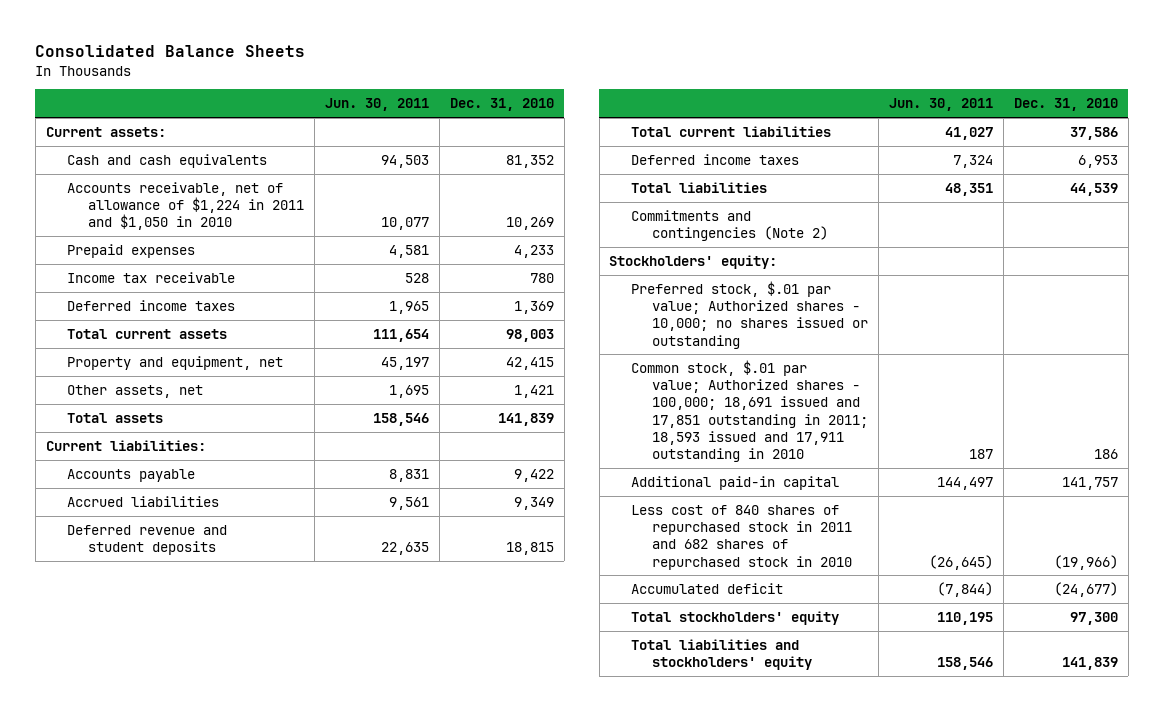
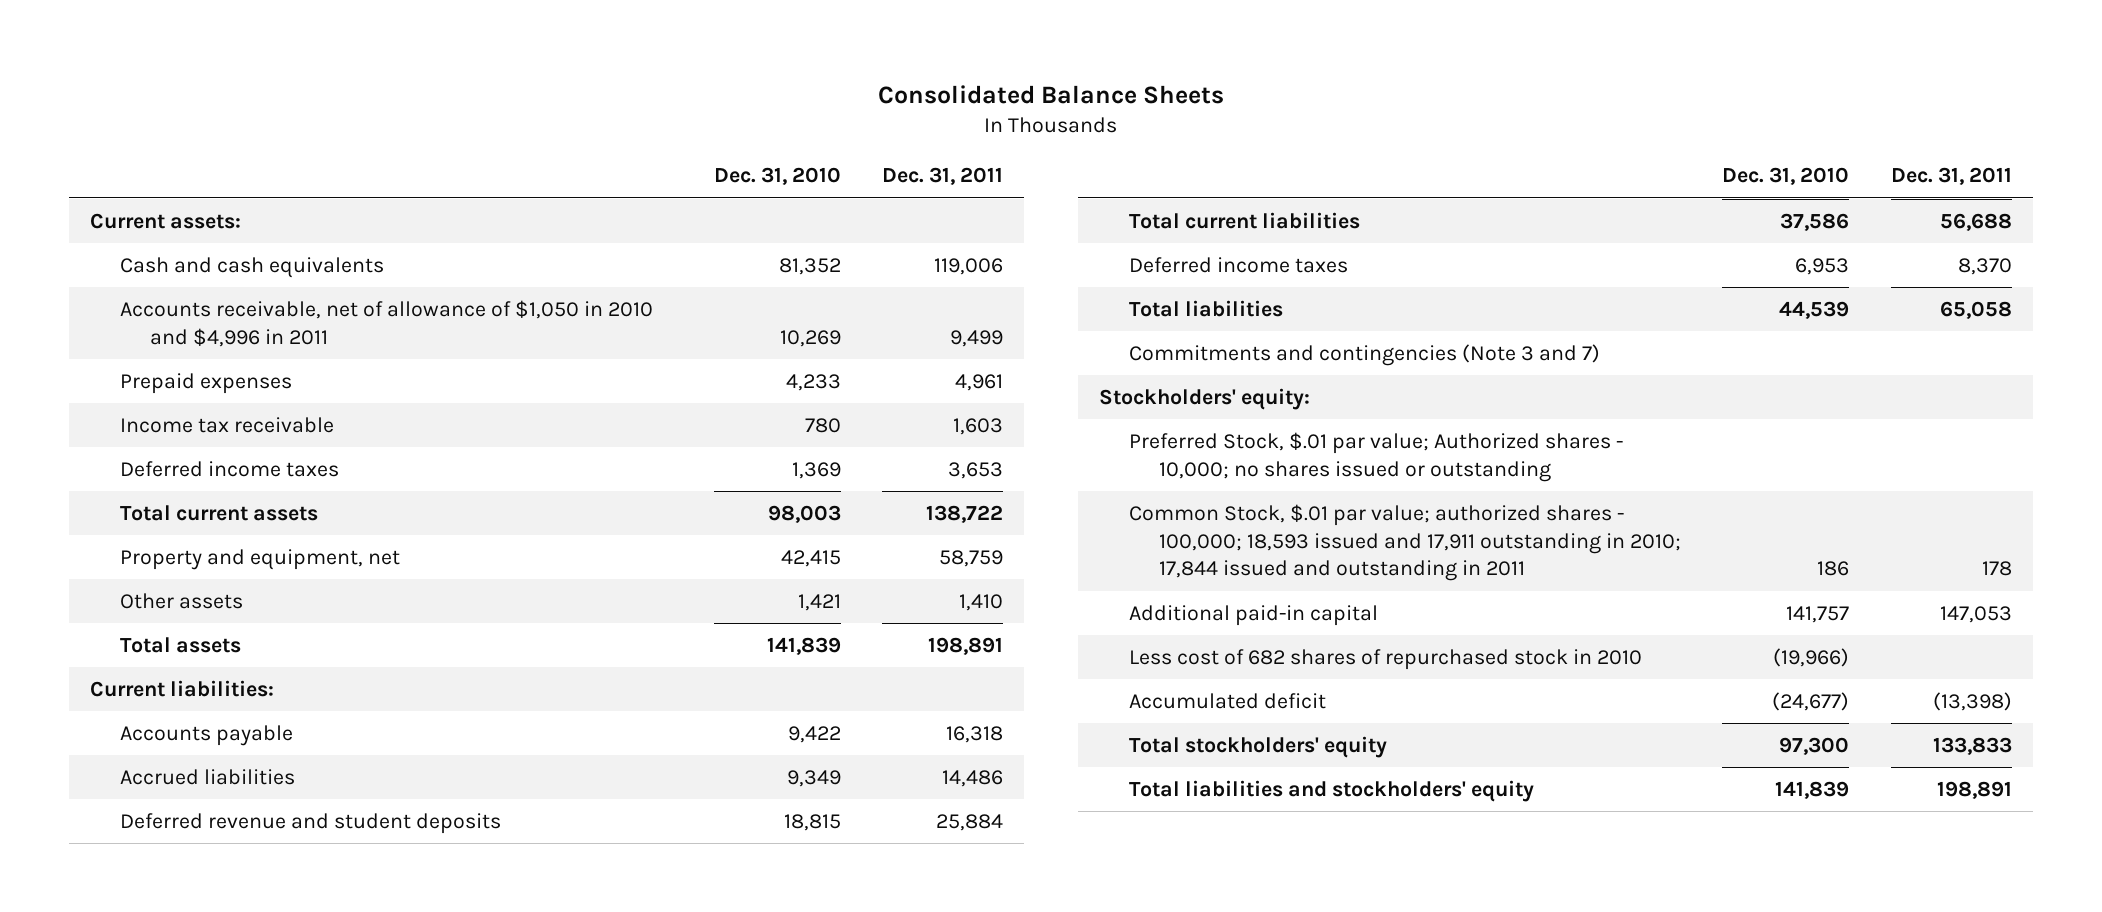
[325,98,430,112] Jun. 30, 2011 -> none
none -> [882,167,1004,186] Dec. 31, 2011
[66,181,305,231] Accounts receivable, net of allowance of $1,224 in 2011 and $1,050 in 2010 -> [120,299,654,347] Accounts receivable, net of allowance of $1,050 in 2010 and $4,996 in 2011
[66,384,203,398] Other assets, net -> [120,592,244,609] Other assets
[630,209,829,242] Commitments and contingencies (Note 2) -> [1128,343,1600,366] Commitments and contingencies (Note 3 and 7)
[630,280,869,349] Preferred stock, $.01 par value; Authorized shares - 10,000; no shares issued or outstanding -> [1128,431,1623,482] Preferred Stock, $.01 par value; Authorized shares - 10,000; no shares issued or outstanding
[630,359,869,462] Common stock, $.01 par value; Authorized shares - 100,000; 18,691 issued and 17,851 outstanding in 2011; 18,593 issued and 17,911 outstanding in 2010 -> [1128,503,1681,582] Common Stock, $.01 par value; authorized shares - 100,000; 18,593 issued and 17,911 outstanding in 2010; 17,844 issued and outstanding in 2011
[630,504,853,570] Less cost of 840 shares of repurchased stock in 2011 and 682 shares of repurchased stock in 2010 -> [1128,648,1642,670] Less cost of 682 shares of repurchased stock in 2010

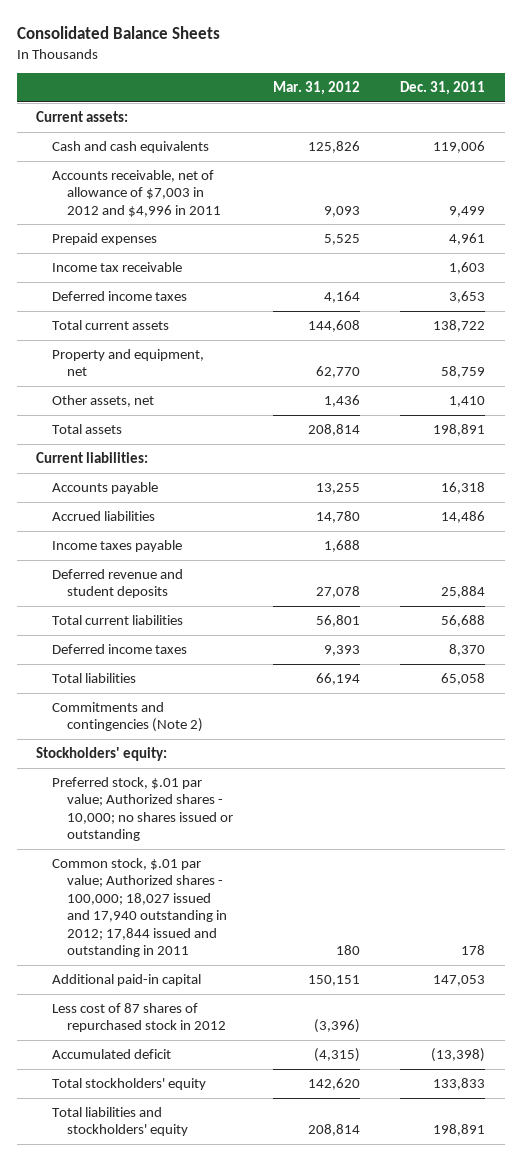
[713,167,841,186] Dec. 31, 2010 -> none
none -> [273,81,361,96] Mar. 31, 2012
[120,299,654,347] Accounts receivable, net of allowance of $1,050 in 2010 and $4,996 in 2011 -> [51,169,222,217] Accounts receivable, net of allowance of $7,003 in 2012 and $4,996 in 2011
[120,592,244,609] Other assets -> [51,394,154,407] Other assets, net
none -> [51,539,182,552] Income taxes payable
[1128,343,1600,366] Commitments and contingencies (Note 3 and 7) -> [51,701,204,733] Commitments and contingencies (Note 2)
[1128,431,1623,482] Preferred Stock, $.01 par value; Authorized shares - 10,000; no shares issued or outstanding -> [51,776,234,842] Preferred stock, $.01 par value; Authorized shares - 10,000; no shares issued or outstanding
[1128,503,1681,582] Common Stock, $.01 par value; authorized shares - 100,000; 18,593 issued and 17,911 outstanding in 2010; 17,844 issued and outstanding in 2011 -> [51,857,228,958] Common stock, $.01 par value; Authorized shares - 100,000; 18,027 issued and 17,940 outstanding in 2012; 17,844 issued and outstanding in 2011
[1128,648,1642,670] Less cost of 682 shares of repurchased stock in 2010 -> [51,1002,227,1033] Less cost of 87 shares of repurchased stock in 2012

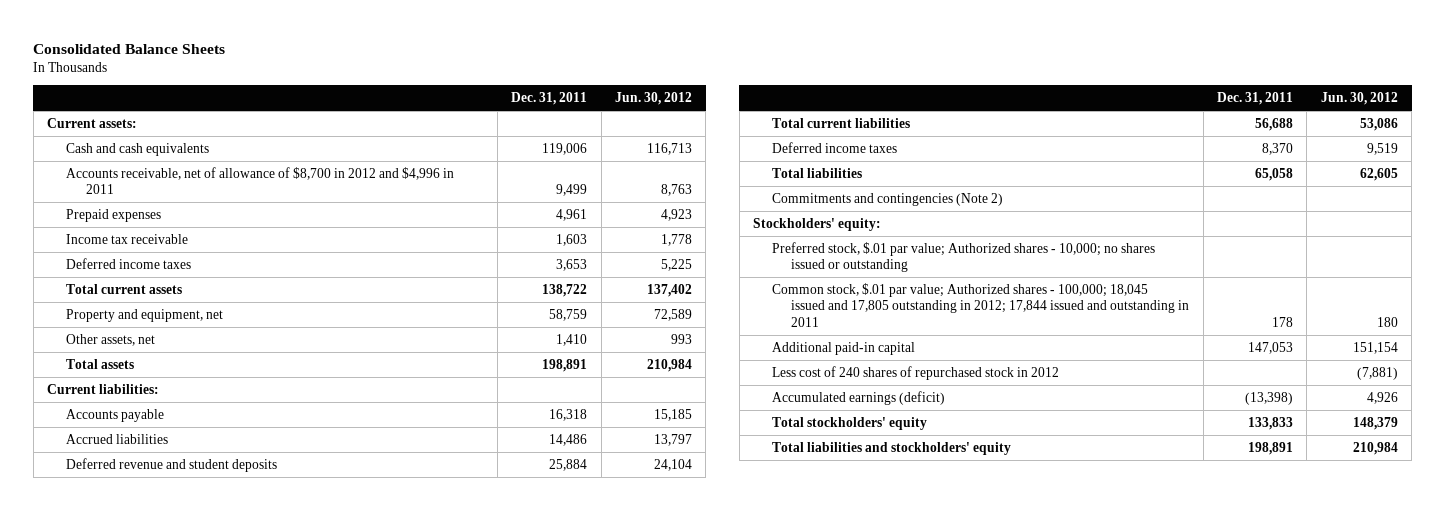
[273,81,361,96] Mar. 31, 2012 -> none
none -> [614,92,692,106] Jun. 30, 2012
[51,169,222,217] Accounts receivable, net of allowance of $7,003 in 2012 and $4,996 in 2011 -> [66,166,455,195] Accounts receivable, net of allowance of $8,700 in 2012 and $4,996 in 2011
[51,539,182,552] Income taxes payable -> none
[51,857,228,958] Common stock, $.01 par value; Authorized shares - 100,000; 18,027 issued and 17,940 outstanding in 2012; 17,844 issued and outstanding in 2011 -> [772,282,1190,327] Common stock, $.01 par value; Authorized shares - 100,000; 18,045 issued and 17,805 outstanding in 2012; 17,844 issued and outstanding in 2011
[51,1002,227,1033] Less cost of 87 shares of repurchased stock in 2012 -> [772,365,1060,380] Less cost of 240 shares of repurchased stock in 2012
[51,1048,171,1059] Accumulated deficit -> [772,390,946,405] Accumulated earnings (deficit)

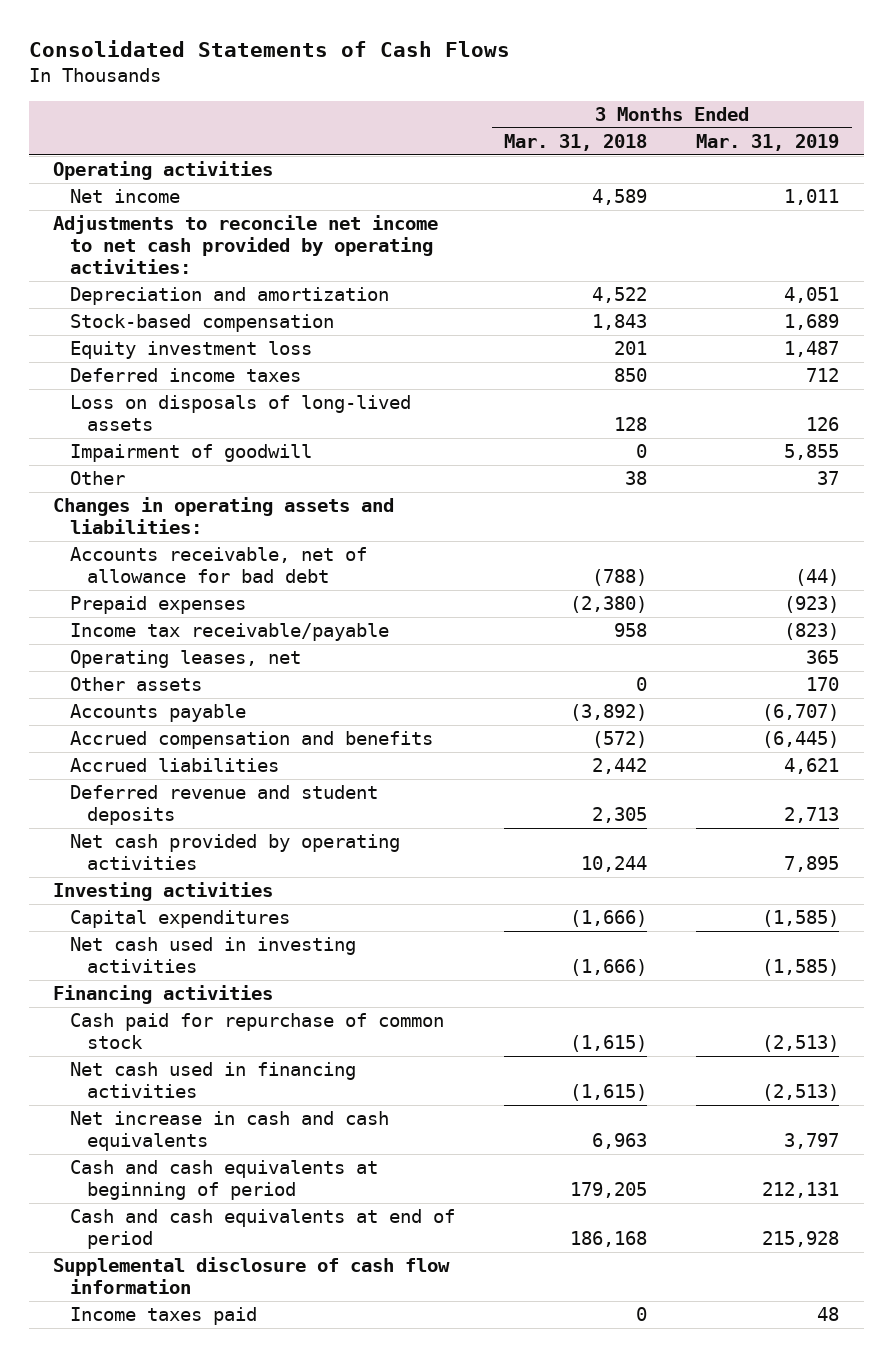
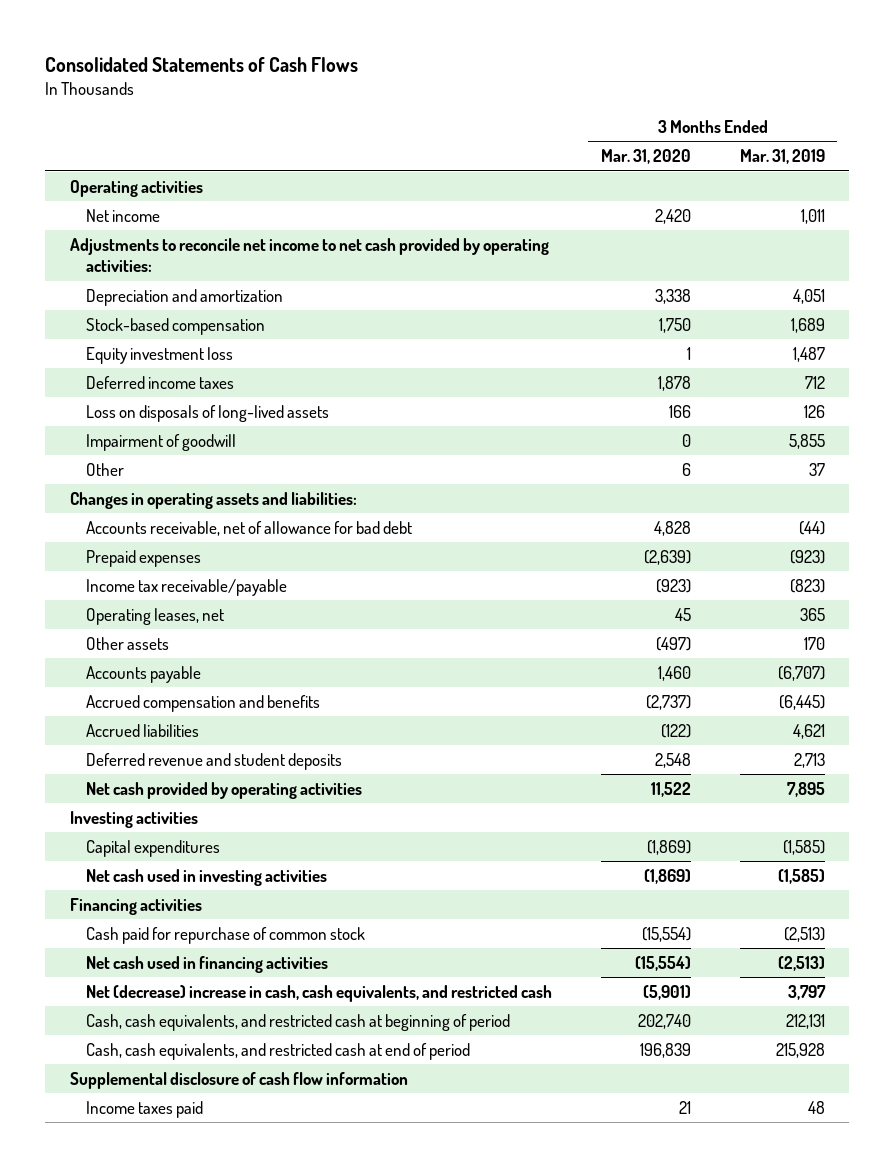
[504,133,648,151] Mar. 31, 2018 -> none
none -> [600,149,691,165] Mar. 31, 2020
[70,1111,390,1152] Net increase in cash and cash equivalents -> [85,984,552,1002] Net (decrease) increase in cash, cash equivalents, and restricted cash
[70,1160,379,1201] Cash and cash equivalents at beginning of period -> [85,1013,510,1031] Cash, cash equivalents, and restricted cash at beginning of period
[70,1209,456,1250] Cash and cash equivalents at end of period -> [85,1042,470,1060] Cash, cash equivalents, and restricted cash at end of period

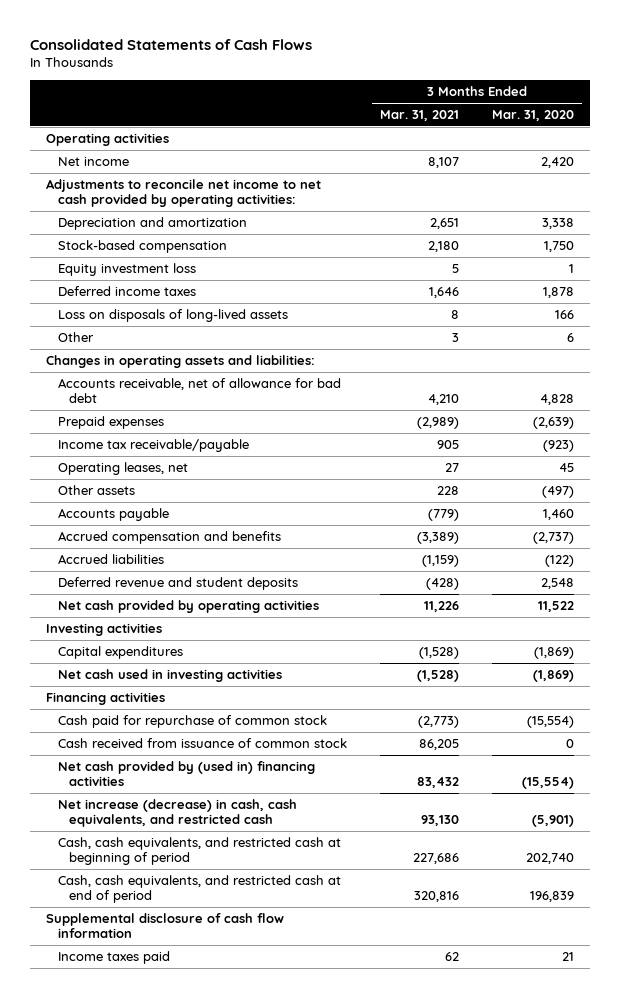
[739,149,825,165] Mar. 31, 2019 -> none
none -> [379,110,459,122] Mar. 31, 2021
[85,433,236,451] Impairment of goodwill -> none
none -> [57,738,347,749] Cash received from issuance of common stock
[85,955,328,973] Net cash used in financing activities -> [57,761,315,787] Net cash provided by (used in) financing activities
[85,984,552,1002] Net (decrease) increase in cash, cash equivalents, and restricted cash -> [57,799,297,828] Net increase (decrease) in cash, cash equivalents, and restricted cash

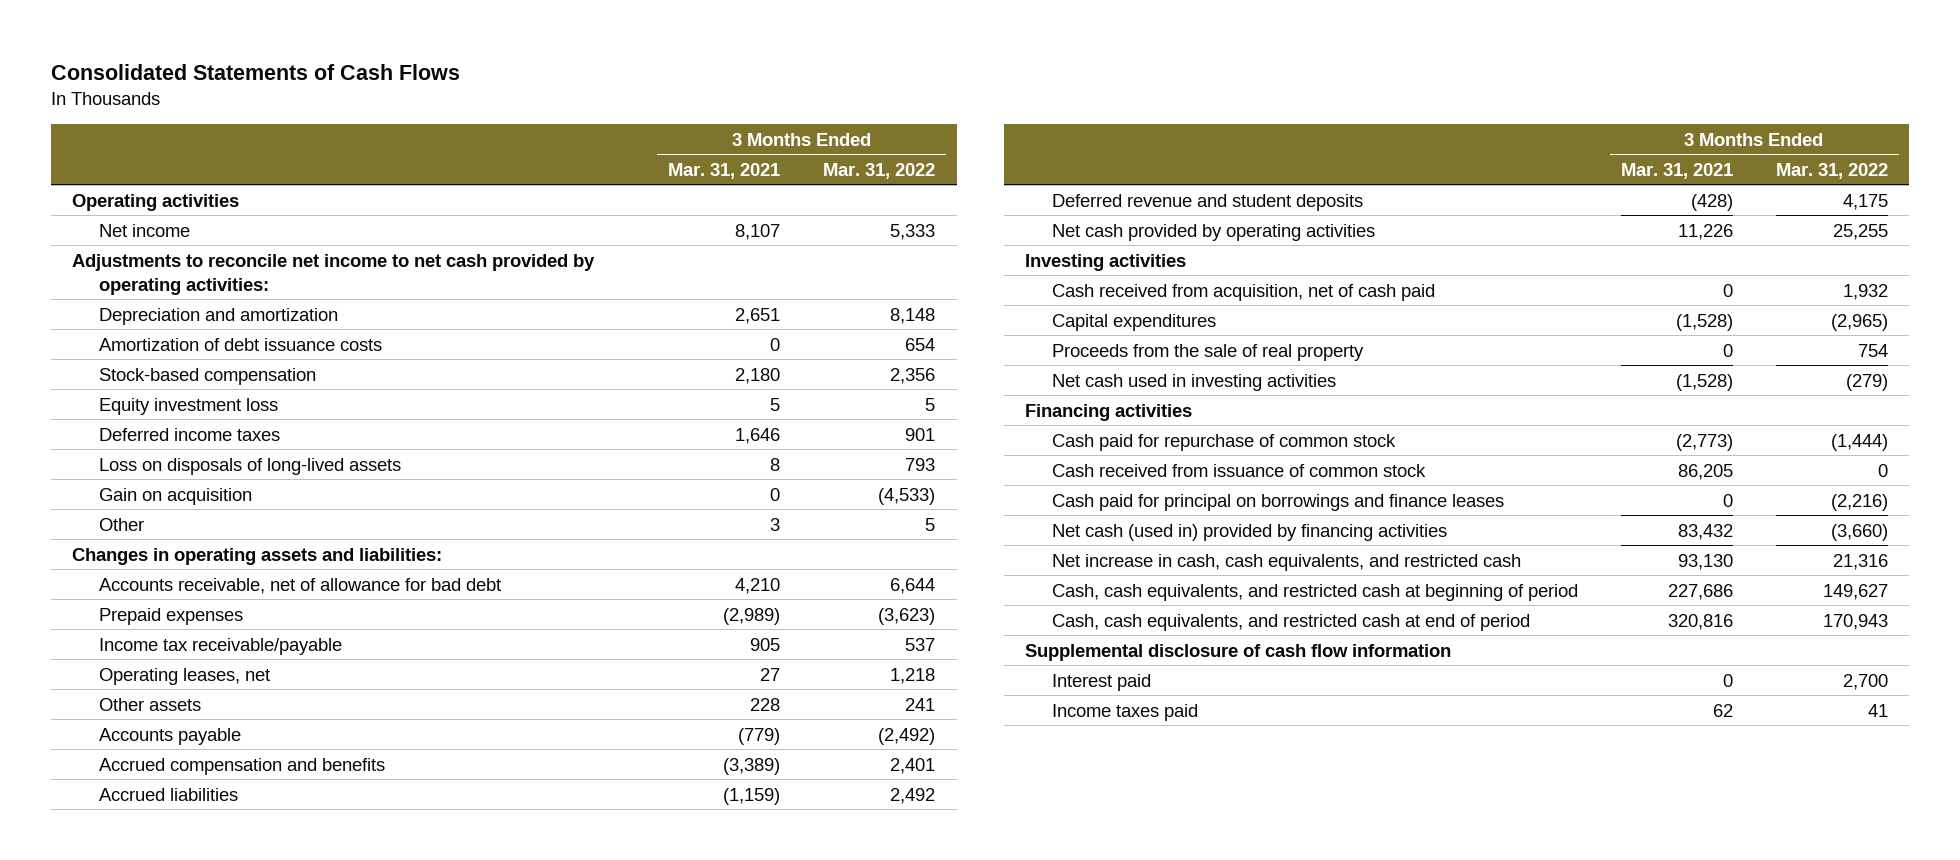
[491,110,574,122] Mar. 31, 2020 -> none
none -> [823,162,936,179] Mar. 31, 2022
none -> [98,337,382,351] Amortization of debt issuance costs
none -> [98,487,252,505] Gain on acquisition
none -> [1051,283,1435,301] Cash received from acquisition, net of cash paid
none -> [1051,343,1364,361] Proceeds from the sale of real property
none -> [1051,493,1504,511] Cash paid for principal on borrowings and finance leases
[57,761,315,787] Net cash provided by (used in) financing activities -> [1051,523,1447,541] Net cash (used in) provided by financing activities
[57,799,297,828] Net increase (decrease) in cash, cash equivalents, and restricted cash -> [1051,553,1521,571] Net increase in cash, cash equivalents, and restricted cash
none -> [1051,673,1151,691] Interest paid

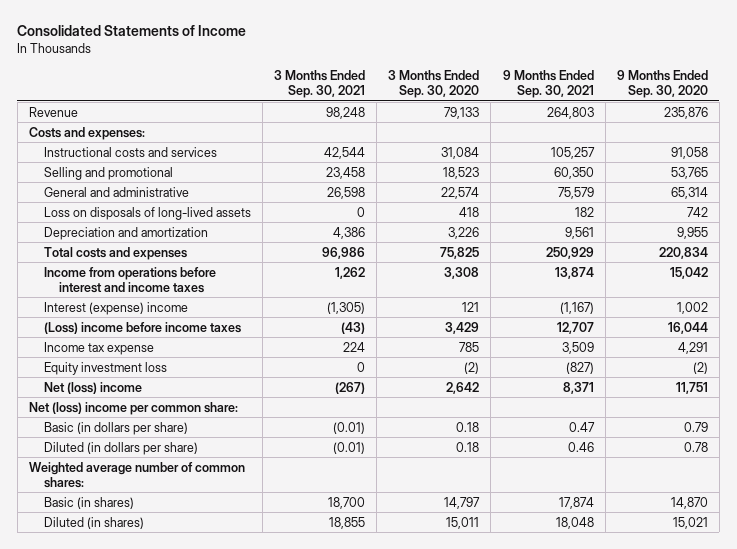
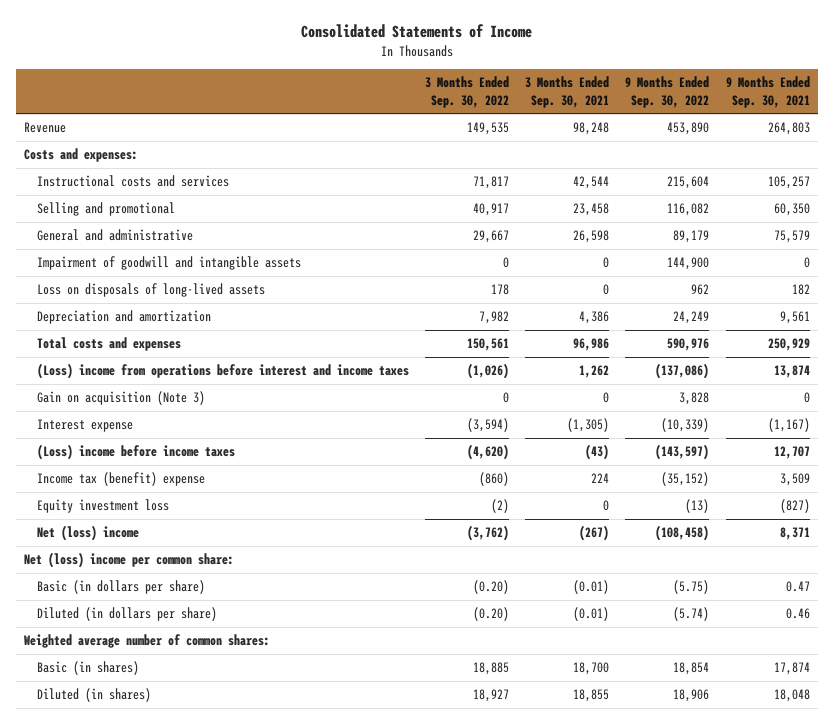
[388,70,480,99] 3 Months Ended Sep. 30, 2020 -> none
[616,70,708,99] 9 Months Ended Sep. 30, 2020 -> none
none -> [424,76,509,108] 3 Months Ended Sep. 30, 2022
none -> [625,76,710,108] 9 Months Ended Sep. 30, 2022
none -> [36,256,301,271] Impairment of goodwill and intangible assets
[43,266,216,293] Income from operations before interest and income taxes -> [36,363,409,380] (Loss) income from operations before interest and income taxes
none -> [36,391,205,406] Gain on acquisition (Note 3)
[43,301,188,315] Interest (expense) income -> [36,419,133,433] Interest expense
[43,341,154,355] Income tax expense -> [36,472,205,487] Income tax (benefit) expense

